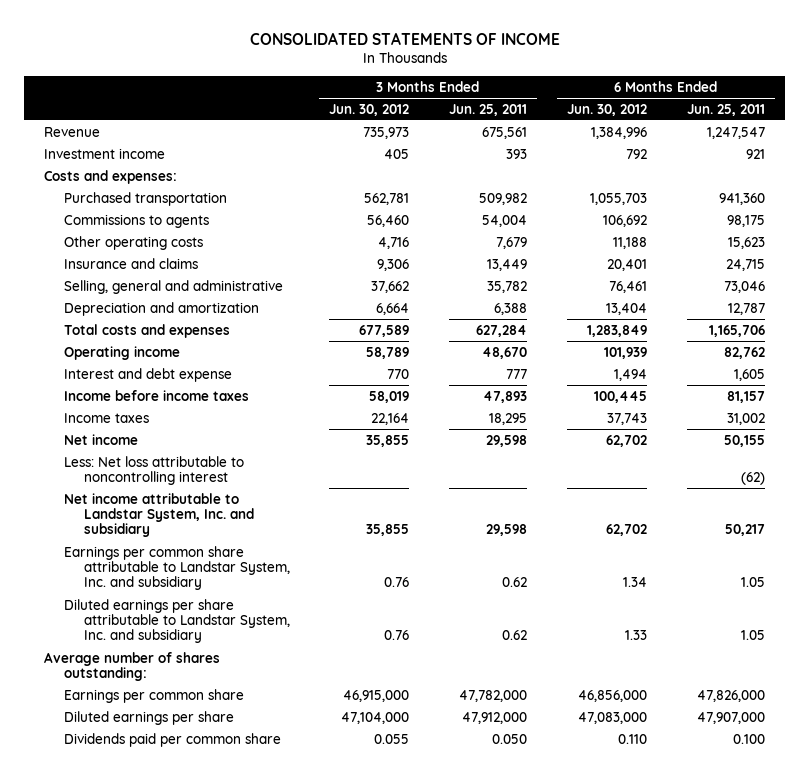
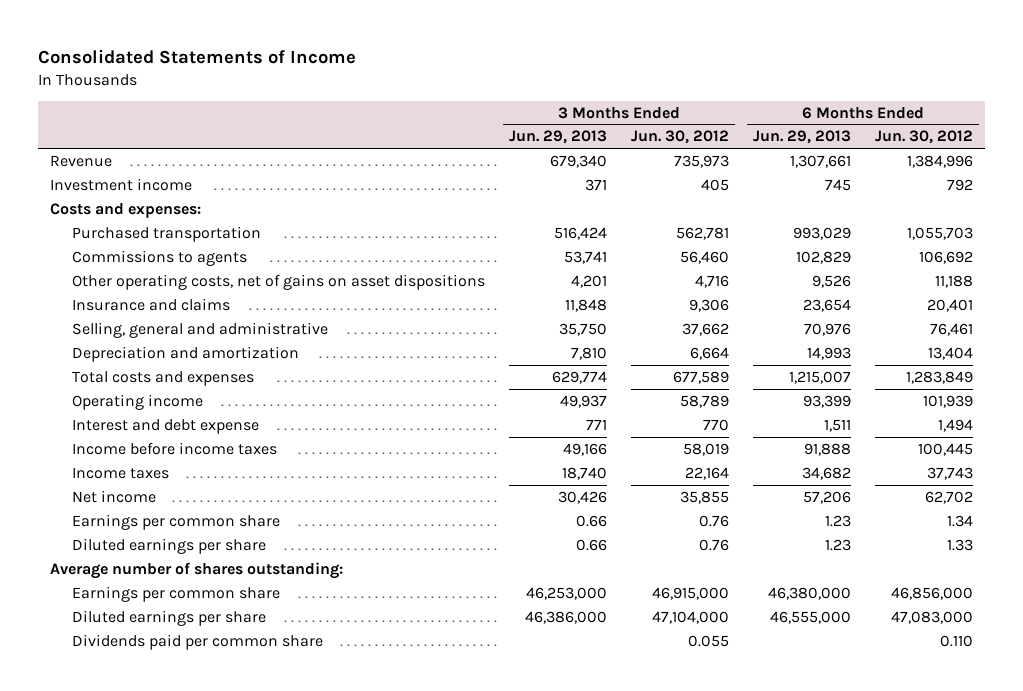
[249,32,560,46] CONSOLIDATED STATEMENTS OF INCOME -> [37,48,356,64] Consolidated Statements of Income
[449,103,528,116] Jun. 25, 2011 -> none
[686,103,765,116] Jun. 25, 2011 -> none
none -> [509,130,608,145] Jun. 29, 2013
none -> [753,130,852,145] Jun. 29, 2013
[63,235,203,250] Other operating costs -> [71,273,485,290] Other operating costs, net of gains on asset dispositions
[63,455,244,485] Less: Net loss attributable to noncontrolling interest -> none
[63,492,254,538] Net income attributable to Landstar System, Inc. and subsidiary -> none
[63,545,290,591] Earnings per common share attributable to Landstar System, Inc. and subsidiary -> [71,513,280,530] Earnings per common share
[63,598,290,644] Diluted earnings per share attributable to Landstar System, Inc. and subsidiary -> [71,537,266,554] Diluted earnings per share

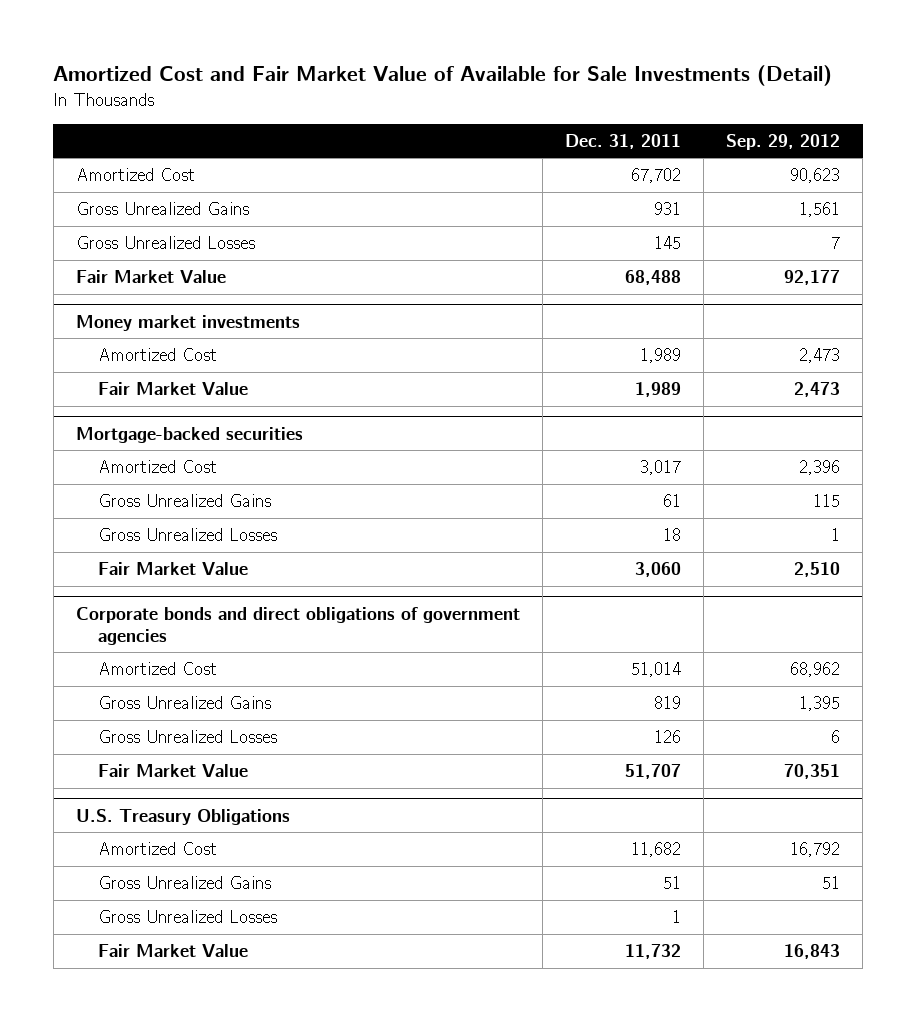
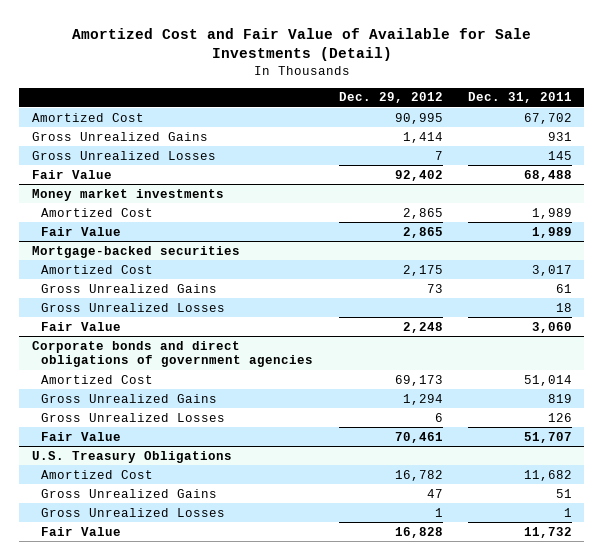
[53,65,833,87] Amortized Cost and Fair Market Value of Available for Sale Investments (Detail) -> [71,27,531,62] Amortized Cost and Fair Value of Available for Sale Investments (Detail)
[726,133,841,150] Sep. 29, 2012 -> none
none -> [338,92,443,104] Dec. 29, 2012
[75,270,226,284] Fair Market Value -> [31,169,112,179] Fair Value
[97,382,248,396] Fair Market Value -> [41,226,122,236] Fair Value
[97,562,248,576] Fair Market Value -> [41,321,122,331] Fair Value
[97,764,248,778] Fair Market Value -> [41,431,122,441] Fair Value
[97,944,248,958] Fair Market Value -> [41,526,122,536] Fair Value

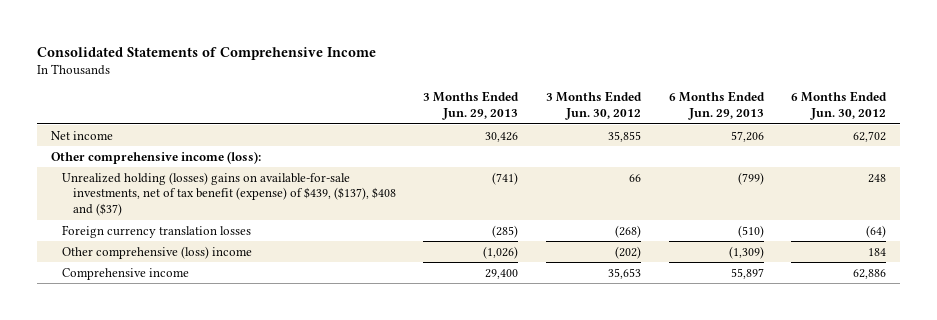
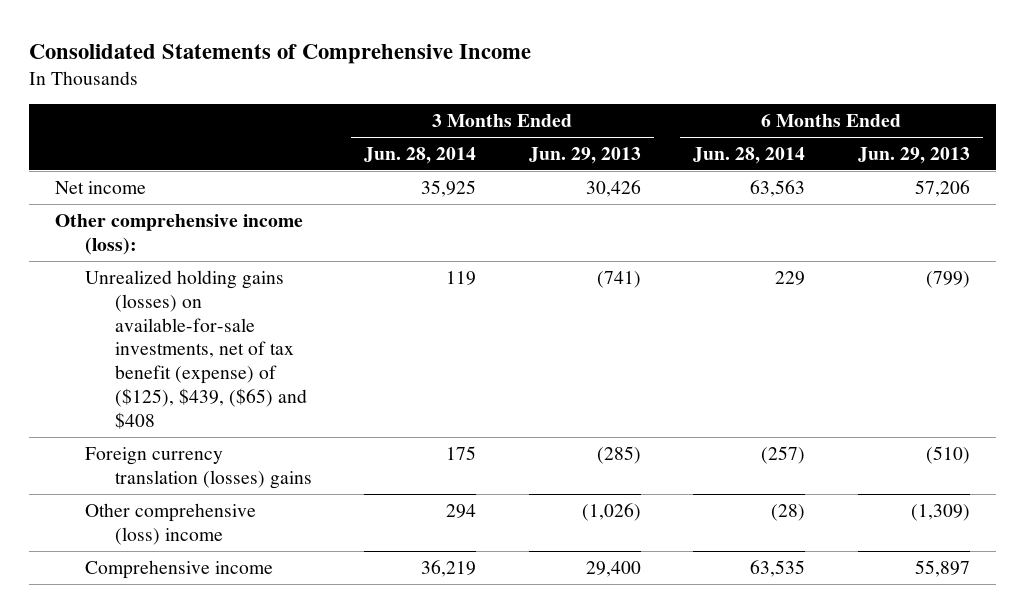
[546,91,643,121] 3 Months Ended Jun. 30, 2012 -> none
[791,91,888,121] 6 Months Ended Jun. 30, 2012 -> none
none -> [364,147,477,165] Jun. 28, 2014
none -> [693,147,806,165] Jun. 28, 2014
[61,171,396,217] Unrealized holding (losses) gains on available-for-sale investments, net of tax benefit (expense) of $439, ($137), $408 and ($37) -> [84,269,307,429] Unrealized holding gains (losses) on available-for-sale investments, net of tax benefit (expense) of ($125), $439, ($65) and $408
[61,224,251,238] Foreign currency translation losses -> [84,446,312,489] Foreign currency translation (losses) gains

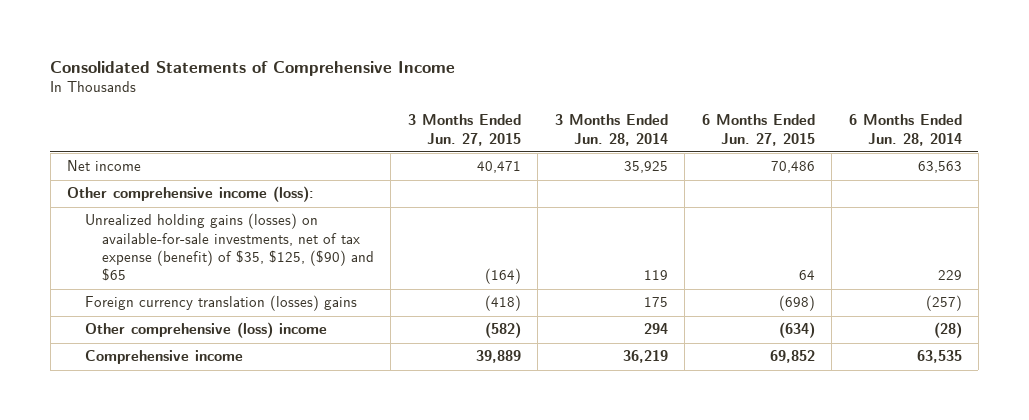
[528,147,641,165] Jun. 29, 2013 -> none
[857,147,970,165] Jun. 29, 2013 -> none
none -> [407,114,521,146] 3 Months Ended Jun. 27, 2015
none -> [701,114,815,146] 6 Months Ended Jun. 27, 2015
[84,269,307,429] Unrealized holding gains (losses) on available-for-sale investments, net of tax benefit (expense) of ($125), $439, ($65) and $408 -> [84,213,374,282] Unrealized holding gains (losses) on available-for-sale investments, net of tax expense (benefit) of $35, $125, ($90) and $65

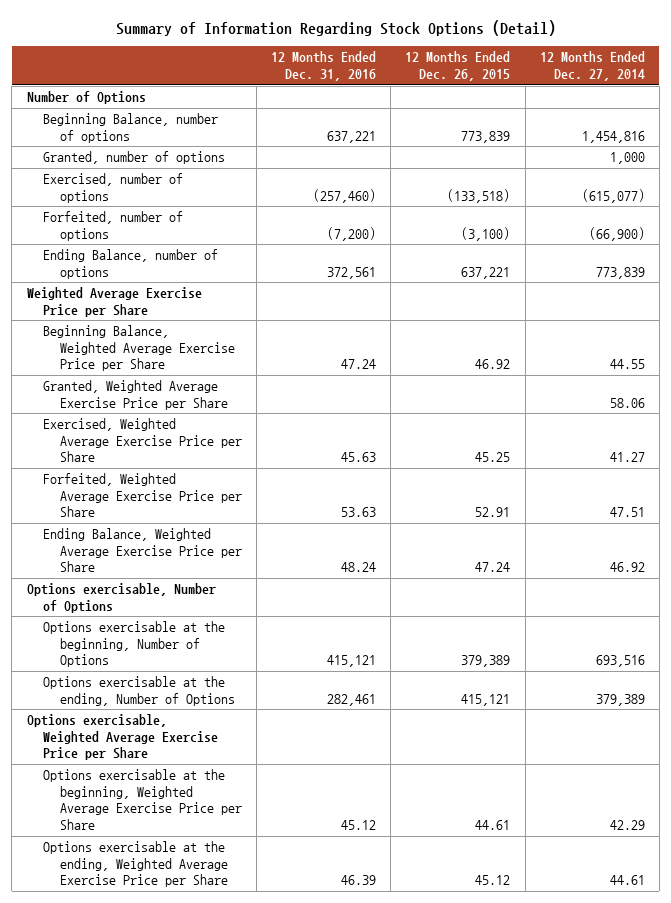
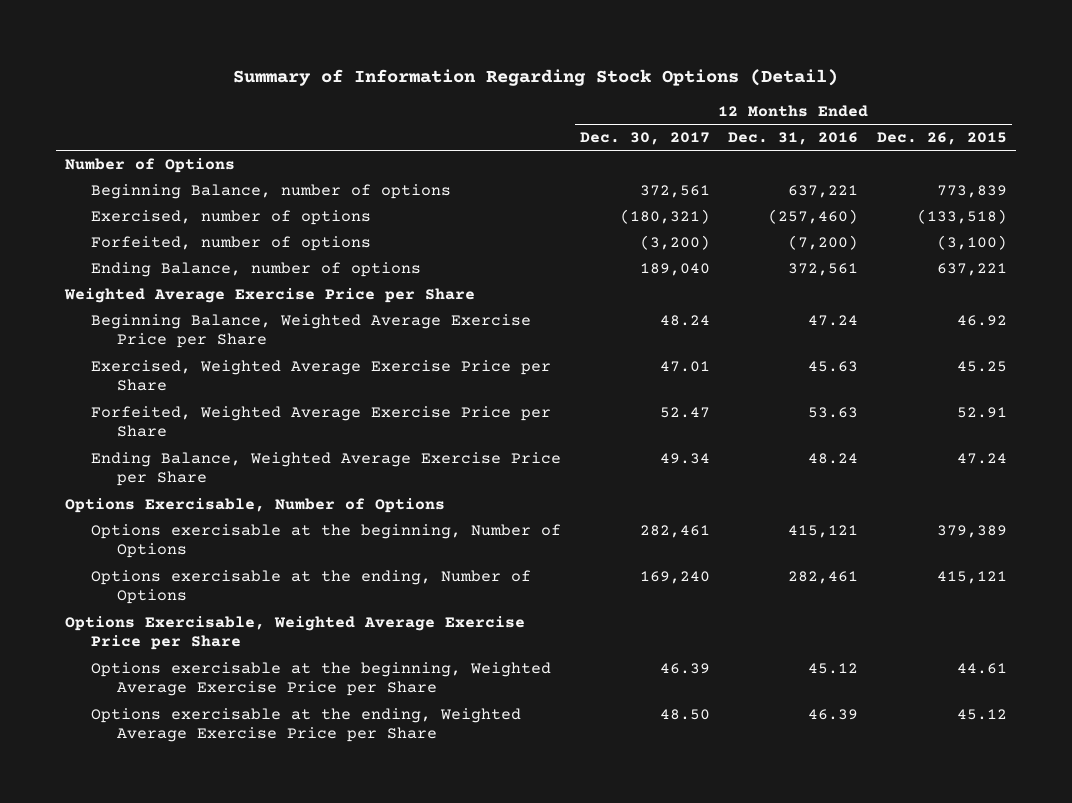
[539,51,645,81] 12 Months Ended Dec. 27, 2014 -> none
none -> [579,132,710,146] Dec. 30, 2017
[43,151,226,165] Granted, number of options -> none
[43,380,228,410] Granted, Weighted Average Exercise Price per Share -> none
[26,583,216,613] Options exercisable, Number of Options -> [65,497,446,513] Options Exercisable, Number of Options
[26,714,219,761] Options exercisable, Weighted Average Exercise Price per Share -> [65,615,526,651] Options Exercisable, Weighted Average Exercise Price per Share

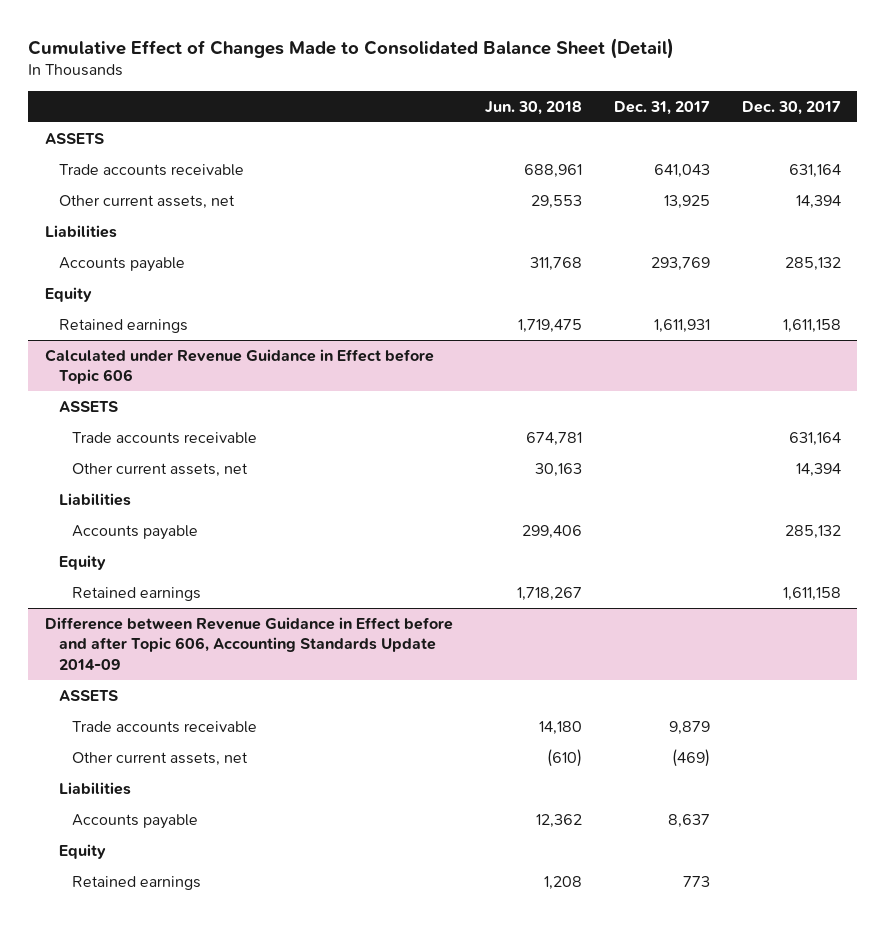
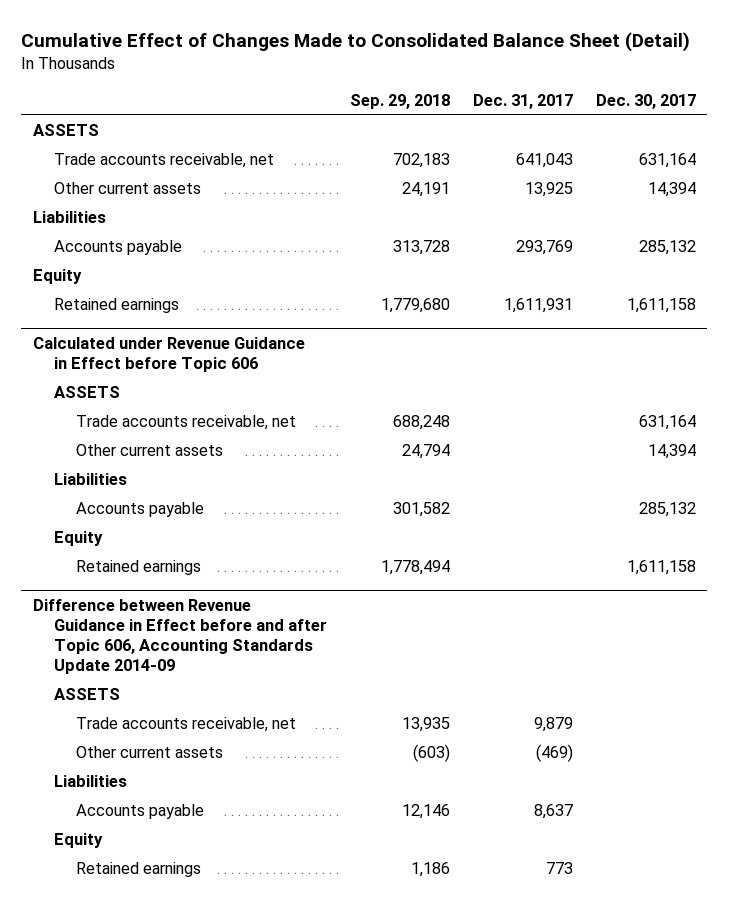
[484,101,582,116] Jun. 30, 2018 -> none
none -> [350,94,451,110] Sep. 29, 2018
[58,163,244,176] Trade accounts receivable -> [54,153,275,169] Trade accounts receivable, net
[58,194,235,209] Other current assets, net -> [54,182,202,195] Other current assets
[72,431,258,444] Trade accounts receivable -> [75,415,296,431] Trade accounts receivable, net
[72,462,249,477] Other current assets, net -> [75,444,223,457] Other current assets
[72,720,258,733] Trade accounts receivable -> [75,717,296,733] Trade accounts receivable, net
[72,751,249,766] Other current assets, net -> [75,746,223,759] Other current assets

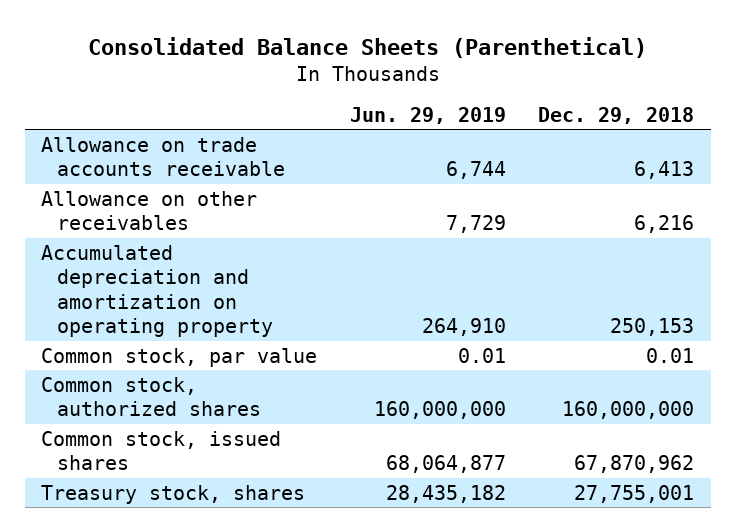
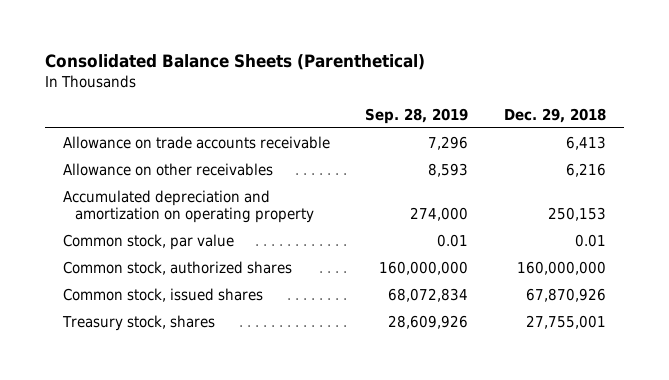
[349,106,506,124] Jun. 29, 2019 -> none
none -> [365,107,469,124] Sep. 28, 2019
[574,455,695,474] 67,870,962 -> [526,287,607,302] 67,870,926

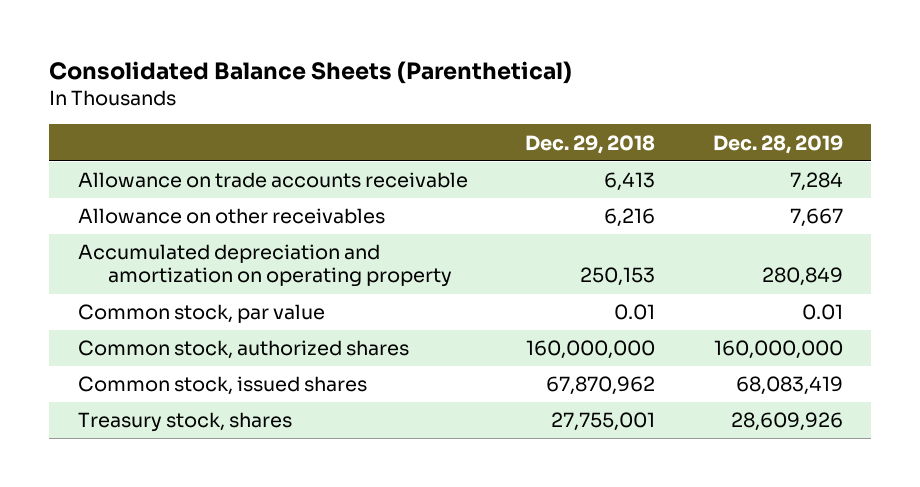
[365,107,469,124] Sep. 28, 2019 -> none
none -> [712,134,843,154] Dec. 28, 2019
[526,287,607,302] 67,870,926 -> [546,376,656,396] 67,870,962

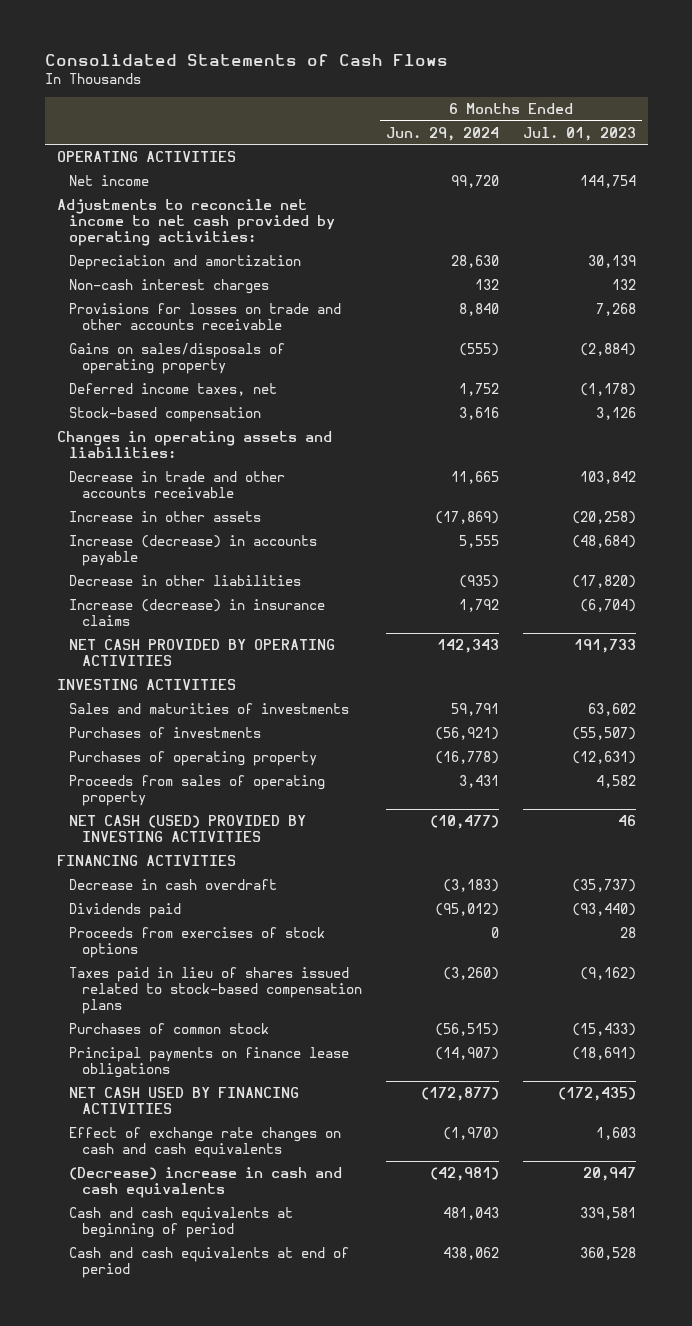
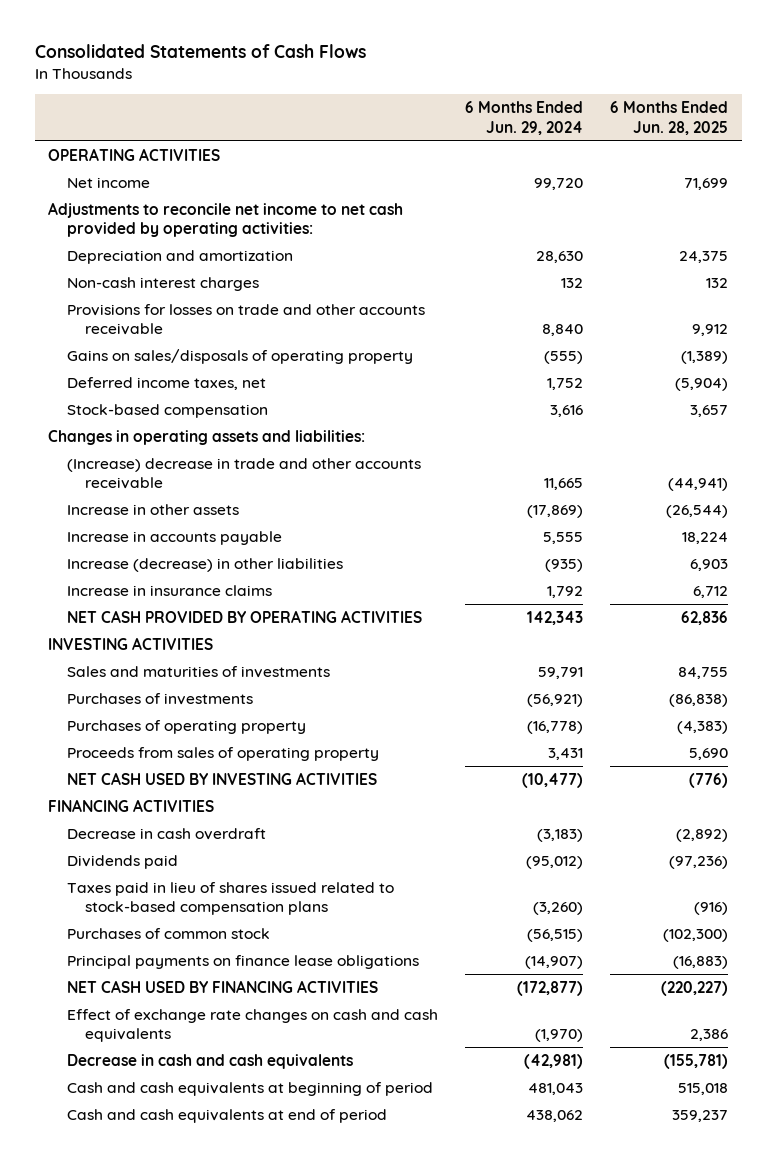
[522,126,636,141] Jul. 01, 2023 -> none
none -> [609,101,728,135] 6 Months Ended Jun. 28, 2025
[69,470,286,499] Decrease in trade and other accounts receivable -> [66,457,421,490] (Increase) decrease in trade and other accounts receivable
[69,534,318,567] Increase (decrease) in accounts payable -> [66,530,282,545] Increase in accounts payable
[69,574,302,586] Decrease in other liabilities -> [66,557,343,572] Increase (decrease) in other liabilities
[69,598,326,627] Increase (decrease) in insurance claims -> [66,584,272,596] Increase in insurance claims
[69,814,307,843] NET CASH (USED) PROVIDED BY INVESTING ACTIVITIES -> [66,771,377,785] NET CASH USED BY INVESTING ACTIVITIES
[69,926,326,959] Proceeds from exercises of stock options -> none
[69,1166,343,1199] (Decrease) increase in cash and cash equivalents -> [66,1053,353,1069] Decrease in cash and cash equivalents

